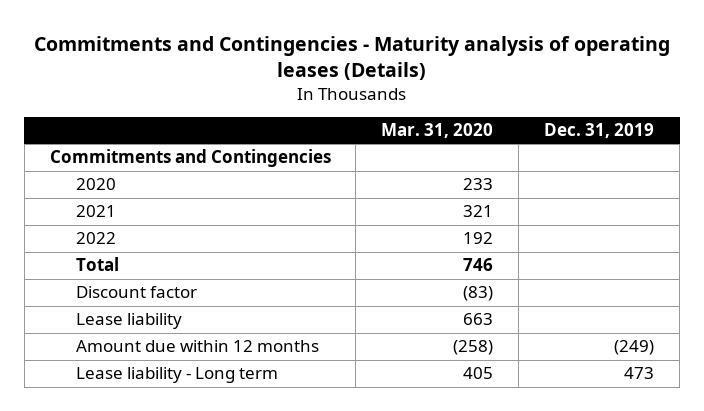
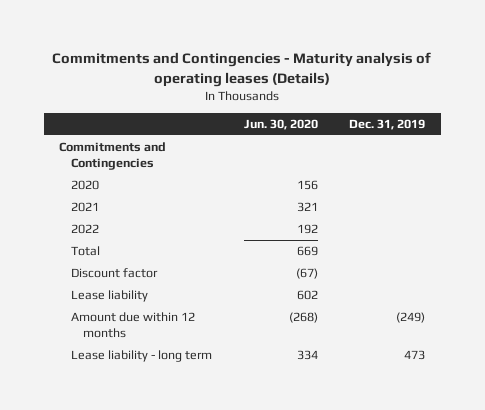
[381,123,494,139] Mar. 31, 2020 -> none
none -> [243,118,318,130] Jun. 30, 2020
[75,367,278,384] Lease liability - Long term -> [71,350,213,363] Lease liability - long term

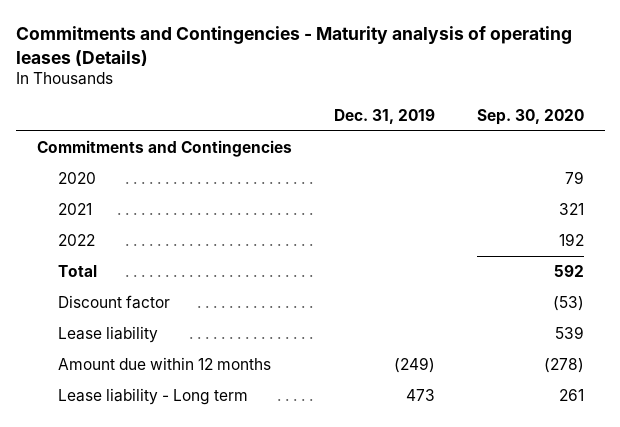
[243,118,318,130] Jun. 30, 2020 -> none
none -> [476,108,584,125] Sep. 30, 2020
[71,350,213,363] Lease liability - long term -> [57,388,248,406] Lease liability - Long term

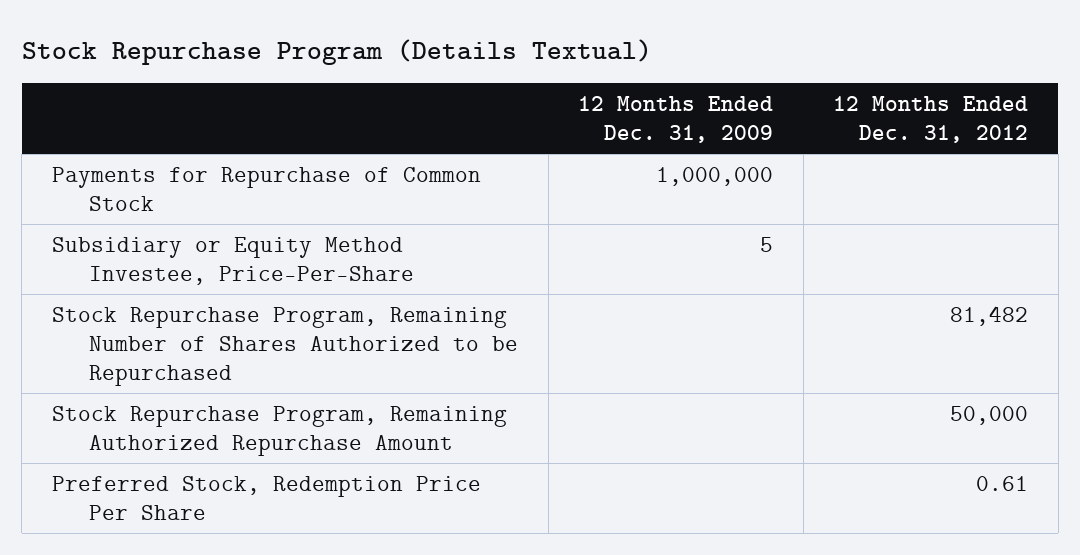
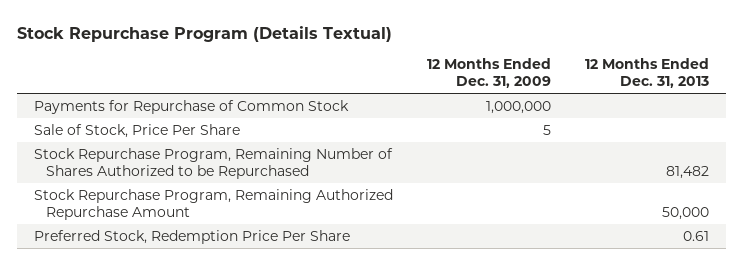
[833,96,1029,144] 12 Months Ended Dec. 31, 2012 -> none
none -> [585,58,710,89] 12 Months Ended Dec. 31, 2013
[51,236,415,285] Subsidiary or Equity Method Investee, Price-Per-Share -> none
none -> [34,123,241,138] Sale of Stock, Price Per Share

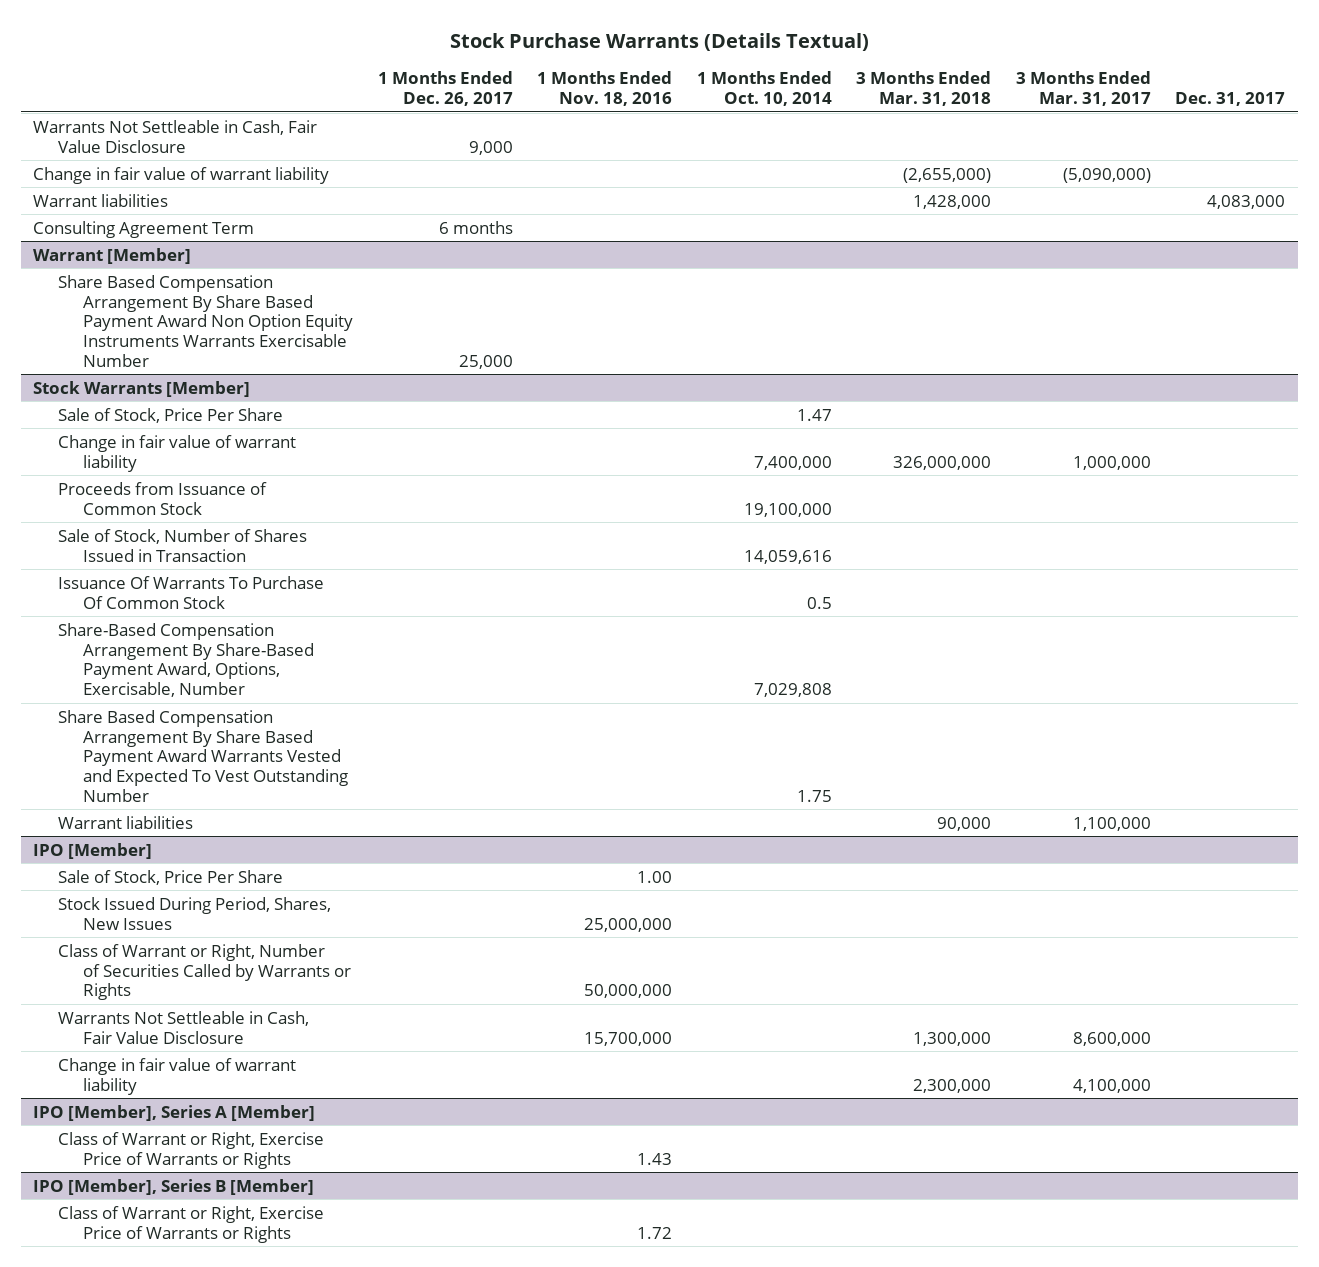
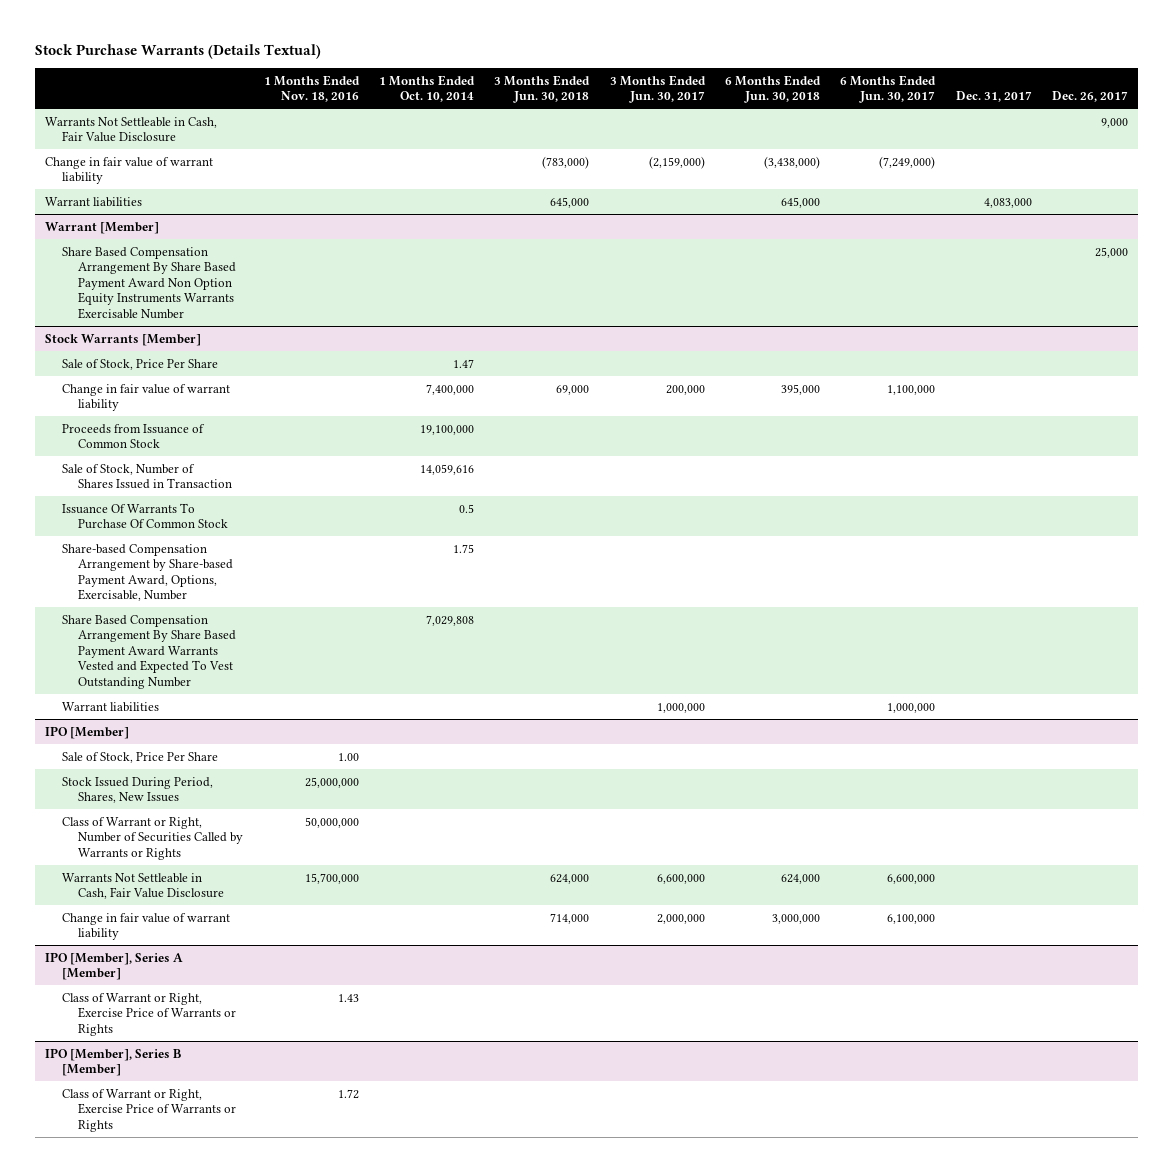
[377,71,513,107] 1 Months Ended Dec. 26, 2017 -> none
[856,71,992,107] 3 Months Ended Mar. 31, 2018 -> none
[1015,71,1151,107] 3 Months Ended Mar. 31, 2017 -> none
none -> [494,74,591,104] 3 Months Ended Jun. 30, 2018
none -> [609,74,706,104] 3 Months Ended Jun. 30, 2017
none -> [724,74,821,104] 6 Months Ended Jun. 30, 2018
none -> [840,74,937,104] 6 Months Ended Jun. 30, 2017
none -> [1051,91,1128,103] Dec. 26, 2017
[33,220,255,238] Consulting Agreement Term -> none
[58,622,315,698] Share-Based Compensation Arrangement By Share-Based Payment Award, Options, Exercisable, Number -> [61,543,234,602] Share-based Compensation Arrangement by Share-based Payment Award, Options, Exercisable, Number
[753,683,832,698] 7,029,808 -> [453,543,475,553] 1.75
[796,789,832,802] 1.75 -> [426,614,475,626] 7,029,808

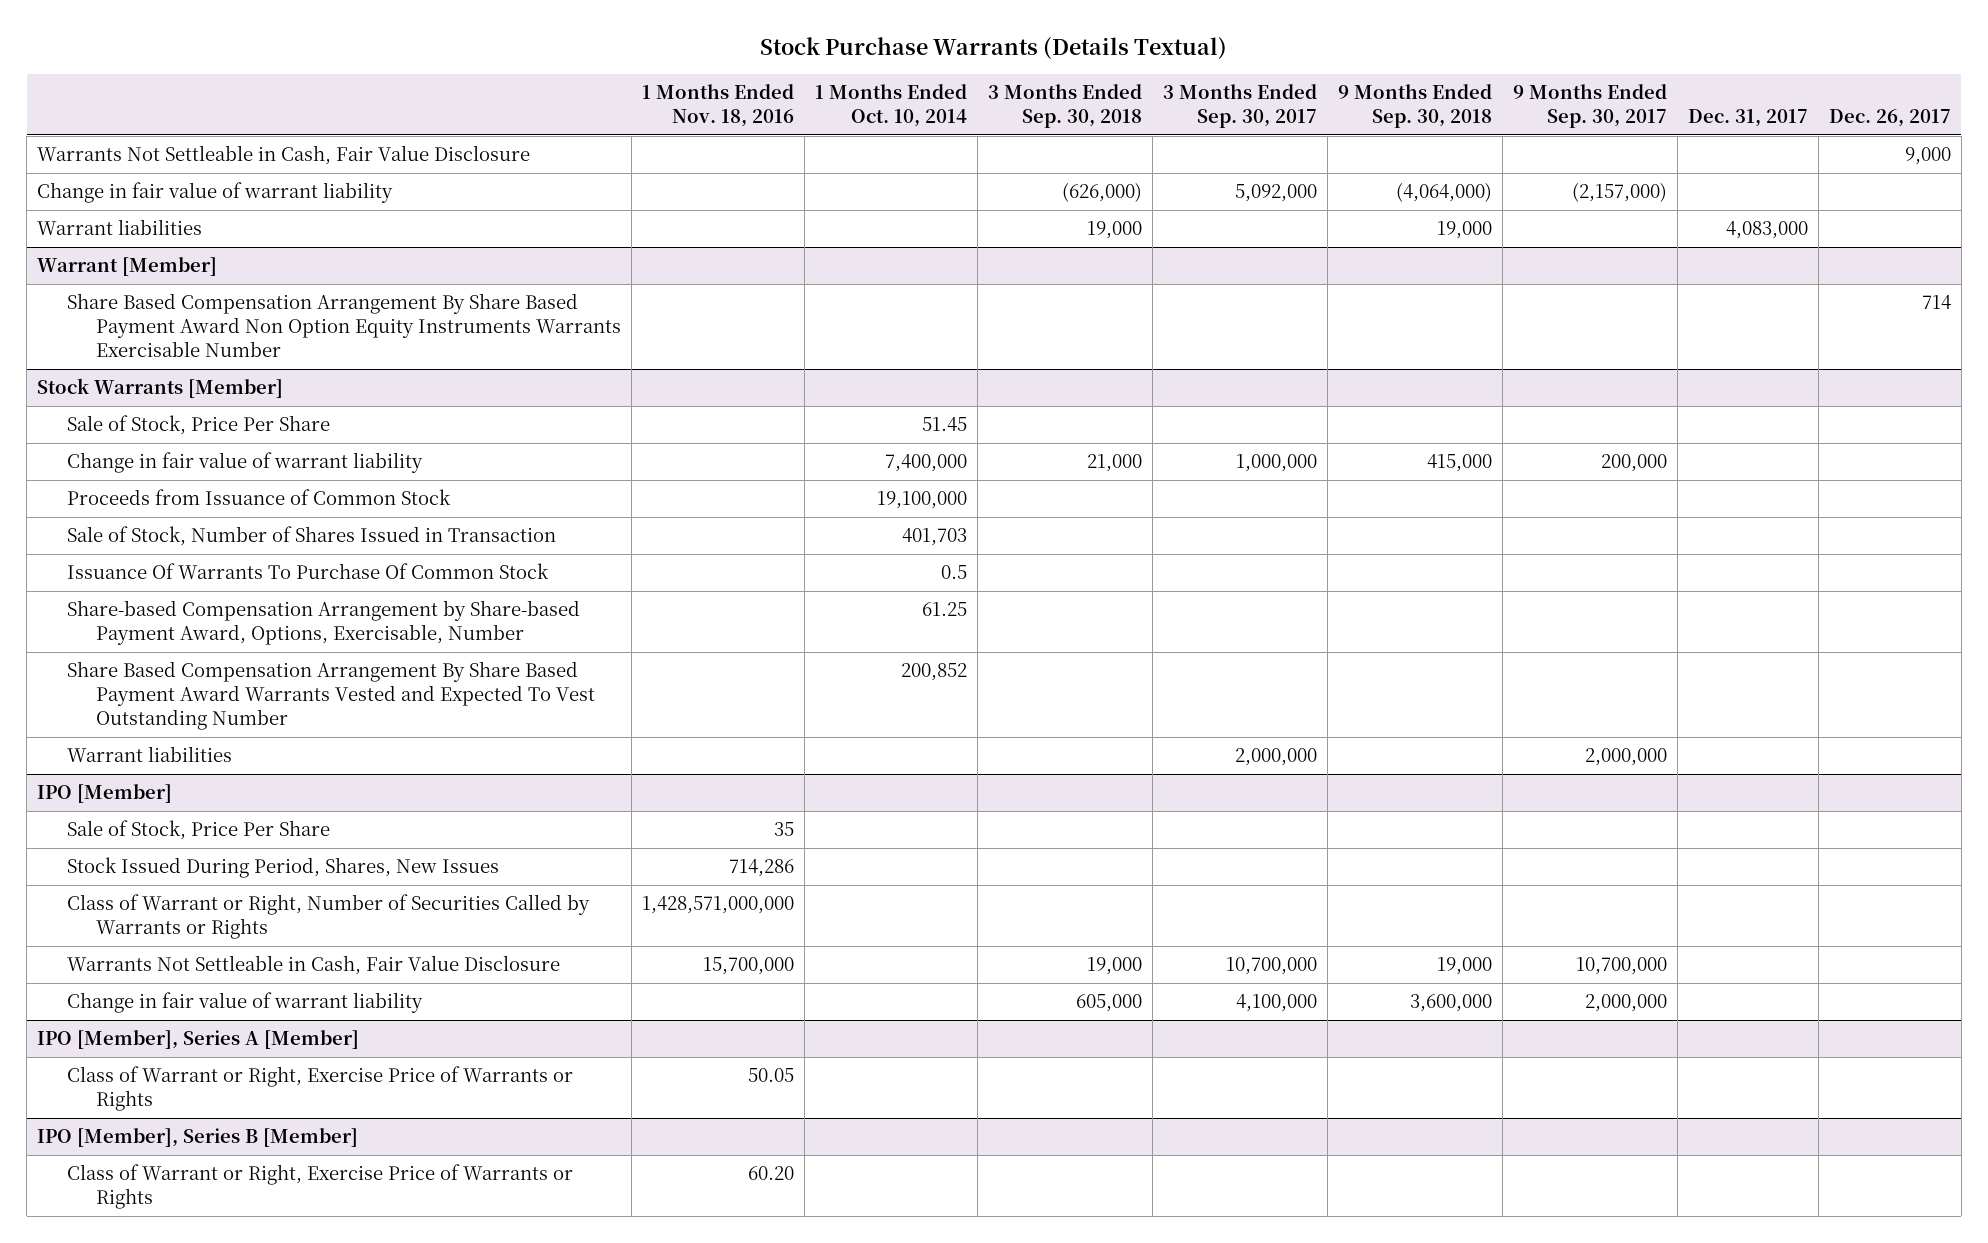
[494,74,591,104] 3 Months Ended Jun. 30, 2018 -> none
[609,74,706,104] 3 Months Ended Jun. 30, 2017 -> none
[724,74,821,104] 6 Months Ended Jun. 30, 2018 -> none
[840,74,937,104] 6 Months Ended Jun. 30, 2017 -> none
none -> [988,84,1143,129] 3 Months Ended Sep. 30, 2018
none -> [1163,84,1318,129] 3 Months Ended Sep. 30, 2017
none -> [1338,84,1493,129] 9 Months Ended Sep. 30, 2018
none -> [1513,84,1668,129] 9 Months Ended Sep. 30, 2017
[1094,246,1128,258] 25,000 -> [1922,295,1952,310] 714
[453,358,475,368] 1.47 -> [922,417,968,432] 51.45
[420,463,475,475] 14,059,616 -> [902,528,968,547] 401,703
[453,543,475,553] 1.75 -> [922,602,968,617] 61.25
[426,614,475,626] 7,029,808 -> [901,663,968,682] 200,852
[337,752,359,761] 1.00 -> [774,822,795,837] 35
[304,776,359,788] 25,000,000 -> [729,859,795,878] 714,286
[304,816,359,828] 50,000,000 -> [642,896,795,915] 1,428,571,000,000
[337,993,359,1002] 1.43 -> [748,1068,795,1083] 50.05
[337,1088,359,1099] 1.72 -> [748,1166,795,1181] 60.20

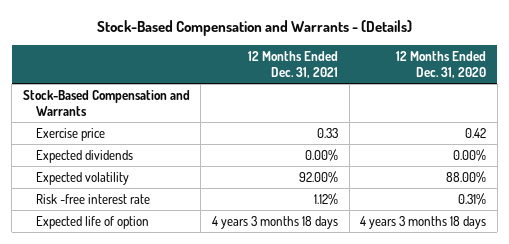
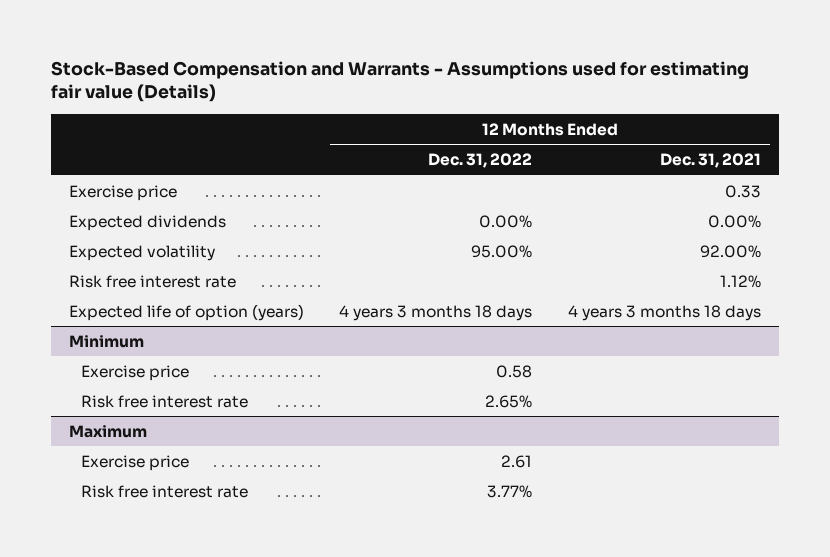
[96,20,412,37] Stock-Based Compensation and Warrants - (Details) -> [50,60,749,103] Stock-Based Compensation and Warrants - Assumptions used for estimating fair value (Details)
[396,51,487,79] 12 Months Ended Dec. 31, 2020 -> none
none -> [428,153,533,169] Dec. 31, 2022
[22,89,190,116] Stock-Based Compensation and Warrants -> none
[35,193,150,204] Risk -free interest rate -> [68,274,236,288] Risk free interest rate
[35,215,149,229] Expected life of option -> [68,303,304,321] Expected life of option (years)
none -> [68,334,144,348] Minimum
none -> [81,364,190,381] Exercise price
none -> [81,394,249,408] Risk free interest rate
none -> [68,424,147,438] Maximum
none -> [81,454,190,471] Exercise price
none -> [81,484,249,498] Risk free interest rate

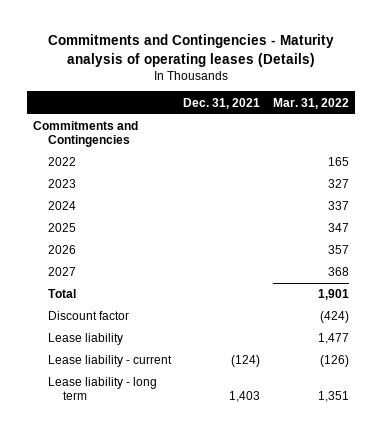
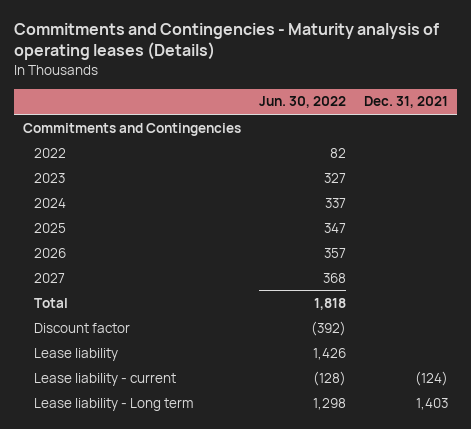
[272,97,349,109] Mar. 31, 2022 -> none
none -> [259,96,347,109] Jun. 30, 2022
[47,377,157,401] Lease liability - long term -> [33,397,193,411] Lease liability - Long term

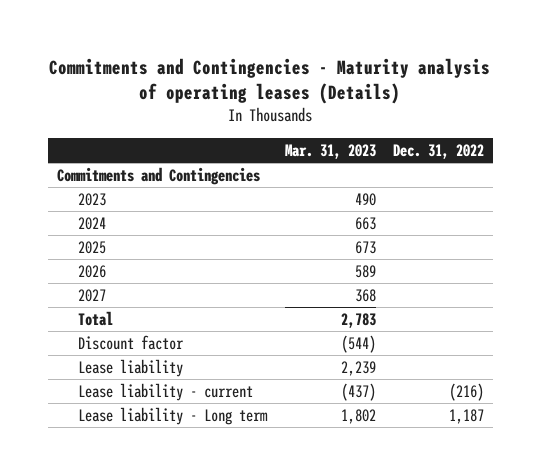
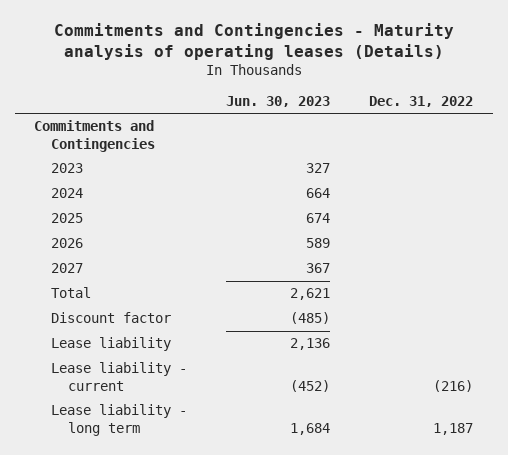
[284,143,376,159] Mar. 31, 2023 -> none
none -> [226,95,331,107] Jun. 30, 2023
[78,406,269,425] Lease liability - Long term -> [51,404,188,436] Lease liability - long term

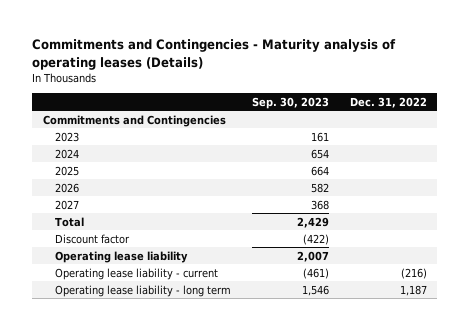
[226,95,331,107] Jun. 30, 2023 -> none
none -> [251,96,329,109] Sep. 30, 2023
[51,337,172,352] Lease liability -> [54,250,188,263] Operating lease liability
[51,362,188,391] Lease liability - current -> [54,267,218,280] Operating lease liability - current
[51,404,188,436] Lease liability - long term -> [54,284,231,297] Operating lease liability - long term

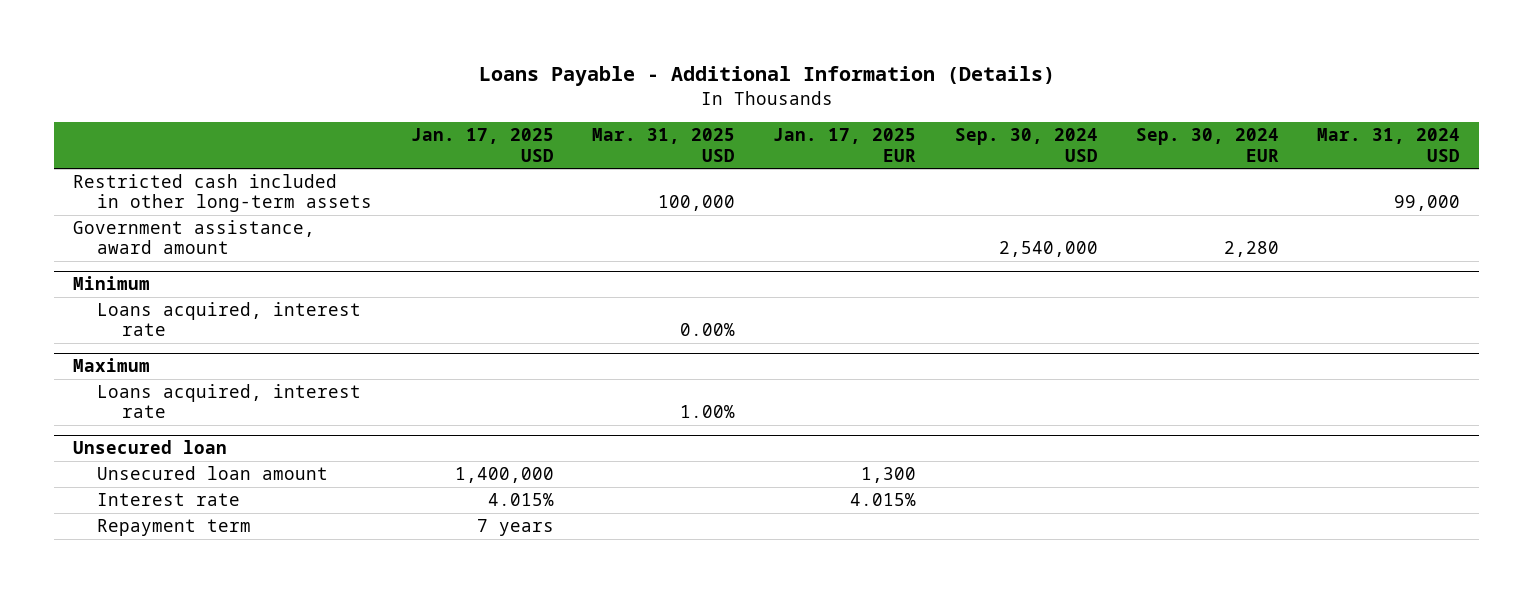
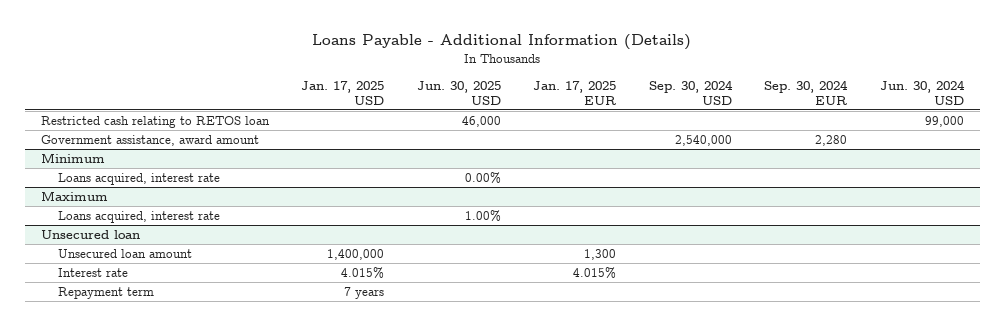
[591,128,735,162] Mar. 31, 2025 USD -> none
[1317,128,1461,162] Mar. 31, 2024 USD -> none
none -> [416,80,501,105] Jun. 30, 2025 USD
none -> [879,79,965,105] Jun. 30, 2024 USD
[73,174,373,213] Restricted cash included in other long-term assets -> [40,115,270,128] Restricted cash relating to RETOS loan

